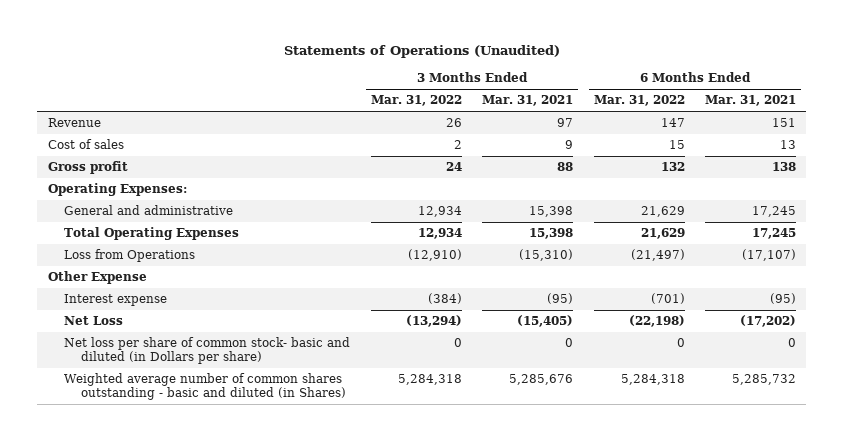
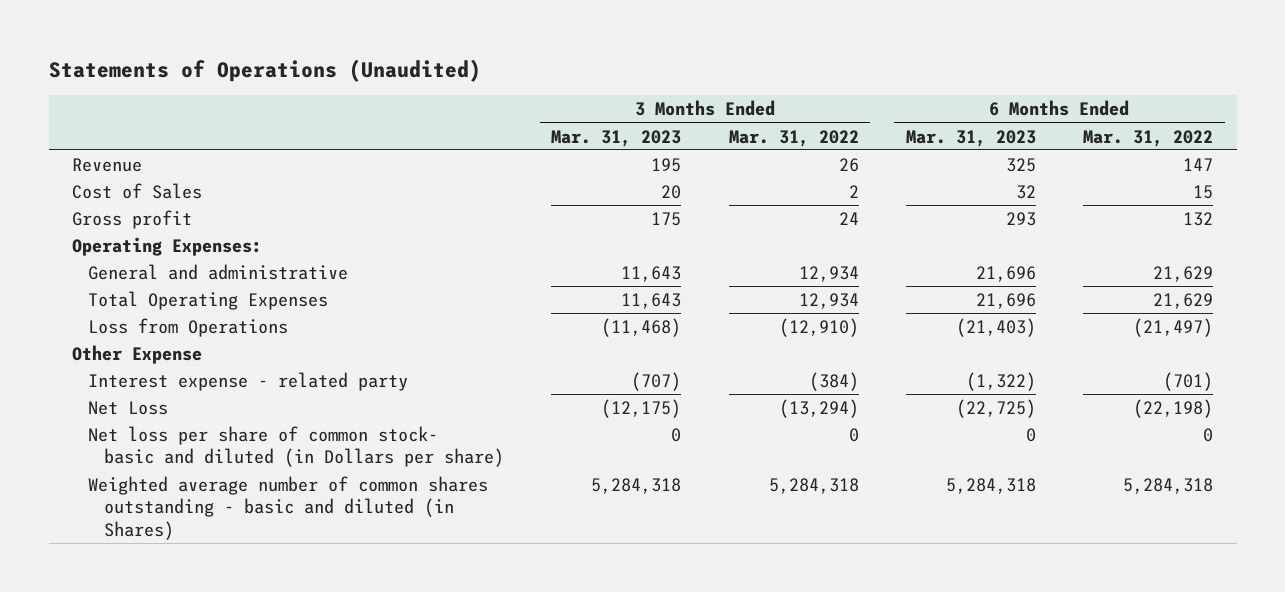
[482,95,574,107] Mar. 31, 2021 -> none
[705,95,797,107] Mar. 31, 2021 -> none
none -> [551,129,682,147] Mar. 31, 2023
none -> [905,129,1036,147] Mar. 31, 2023
[47,139,124,150] Cost of sales -> [72,183,203,200] Cost of Sales
[64,294,168,307] Interest expense -> [88,372,409,392] Interest expense - related party

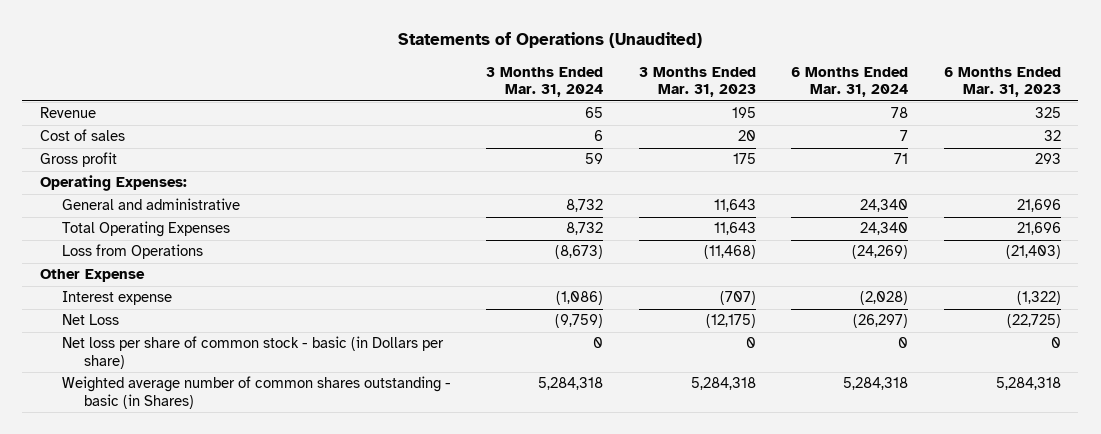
[728,129,859,147] Mar. 31, 2022 -> none
[1083,129,1214,147] Mar. 31, 2022 -> none
none -> [486,66,604,98] 3 Months Ended Mar. 31, 2024
none -> [791,66,909,98] 6 Months Ended Mar. 31, 2024
[72,183,203,200] Cost of Sales -> [39,129,125,142] Cost of sales
[88,372,409,392] Interest expense - related party -> [61,291,172,306] Interest expense
[88,426,505,468] Net loss per share of common stock- basic and diluted (in Dollars per share) -> [61,336,444,370] Net loss per share of common stock - basic (in Dollars per share)
[88,476,489,540] Weighted average number of common shares outstanding - basic and diluted (in Shares) -> [61,376,451,410] Weighted average number of common shares outstanding - basic (in Shares)

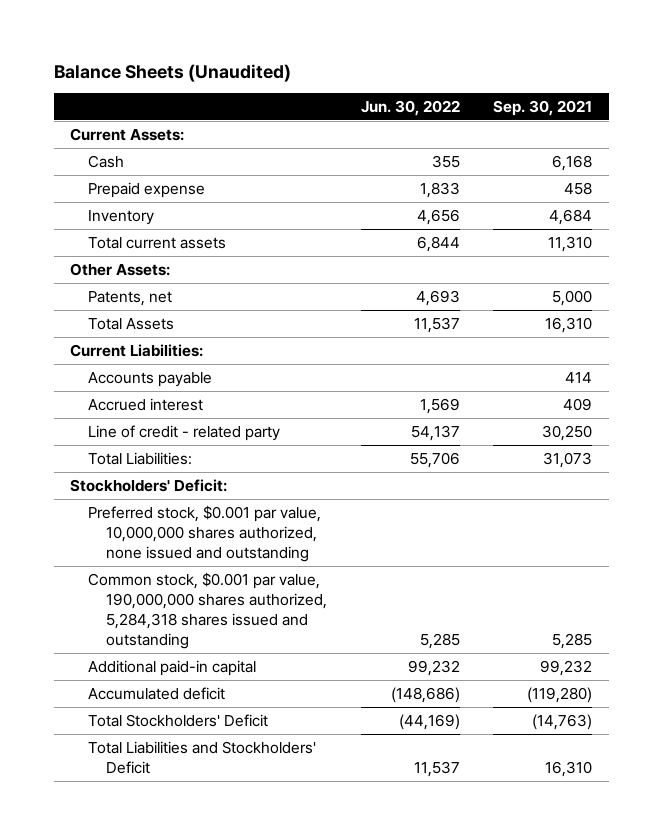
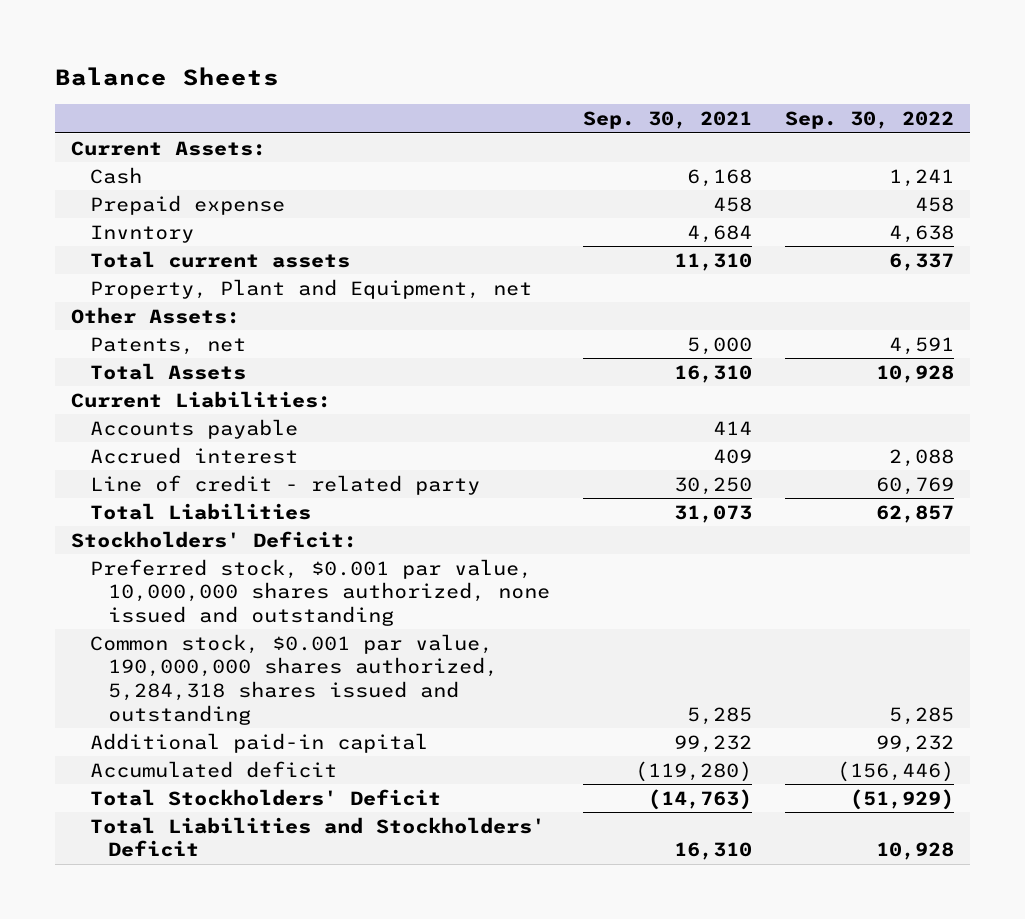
[53,63,291,82] Balance Sheets (Unaudited) -> [55,66,280,86] Balance Sheets
[360,100,460,117] Jun. 30, 2022 -> none
none -> [784,111,954,130] Sep. 30, 2022
[88,209,155,225] Inventory -> [89,224,194,243] Invntory
none -> [89,278,532,299] Property, Plant and Equipment, net
[88,451,193,465] Total Liabilities: -> [89,502,311,520] Total Liabilities

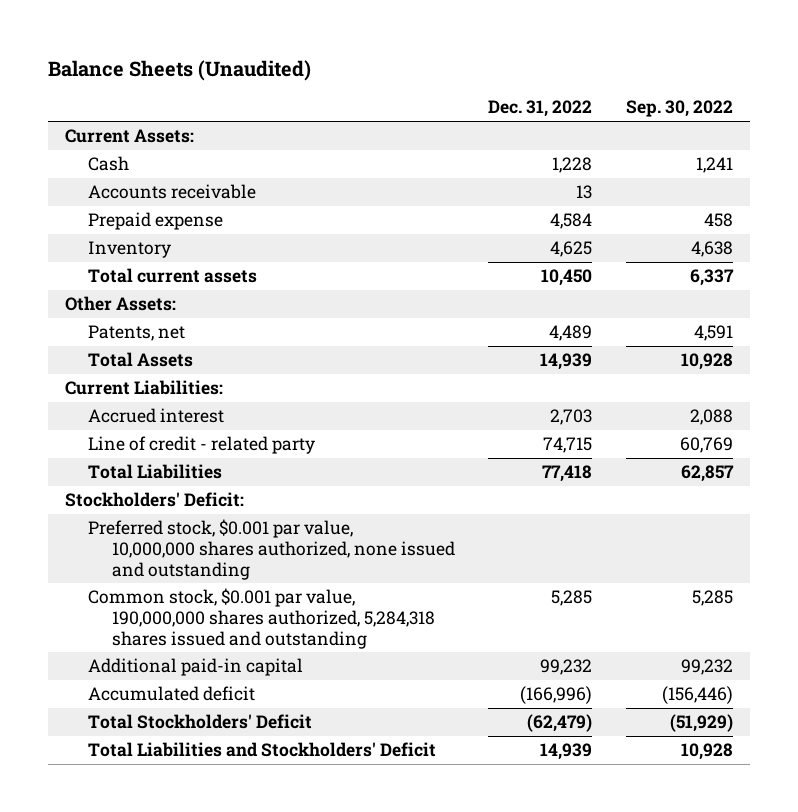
[55,66,280,86] Balance Sheets -> [48,59,312,81] Balance Sheets (Unaudited)
[583,111,753,130] Sep. 30, 2021 -> none
none -> [488,100,593,118] Dec. 31, 2022
none -> [88,184,257,200] Accounts receivable
[89,224,194,243] Invntory -> [88,241,172,259] Inventory
[89,278,532,299] Property, Plant and Equipment, net -> none
[89,418,298,439] Accounts payable -> none

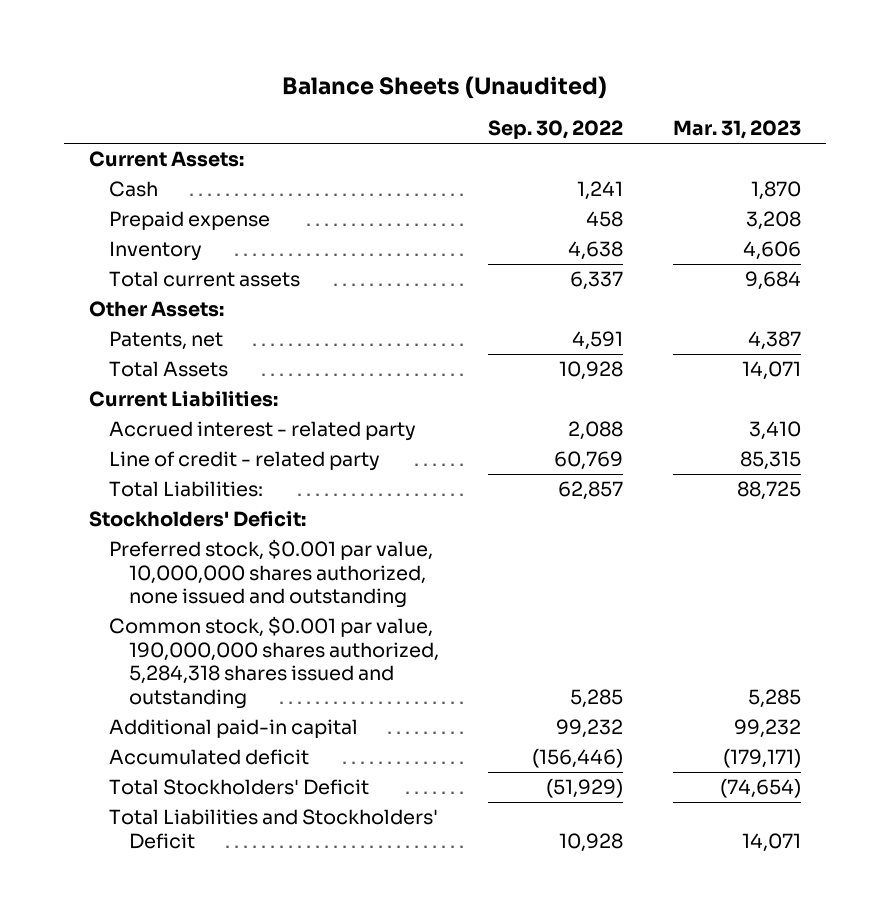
[488,100,593,118] Dec. 31, 2022 -> none
none -> [673,120,802,140] Mar. 31, 2023
[88,184,257,200] Accounts receivable -> none
[88,408,225,424] Accrued interest -> [108,421,416,442] Accrued interest - related party
[88,464,223,480] Total Liabilities -> [108,481,263,498] Total Liabilities:

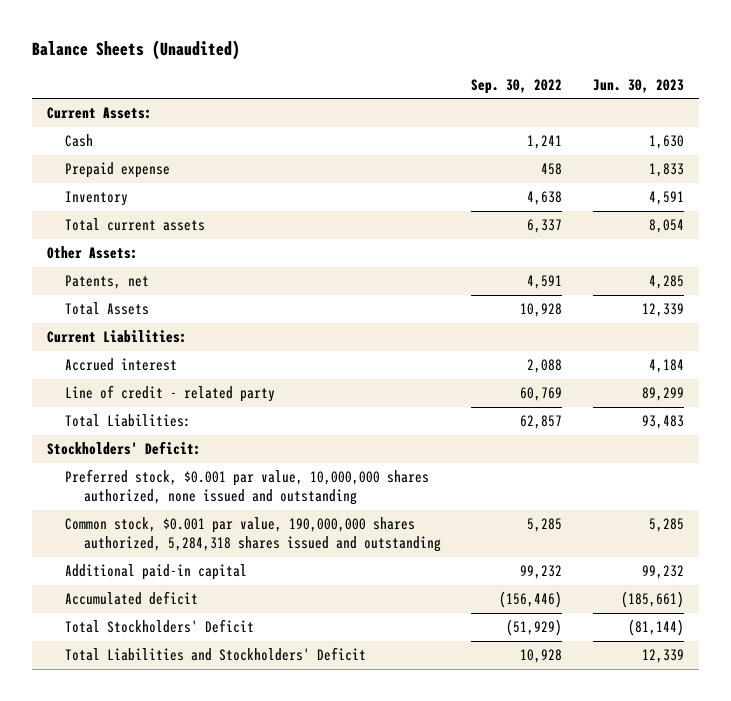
[673,120,802,140] Mar. 31, 2023 -> none
none -> [592,78,684,93] Jun. 30, 2023
[108,421,416,442] Accrued interest - related party -> [65,358,178,372] Accrued interest

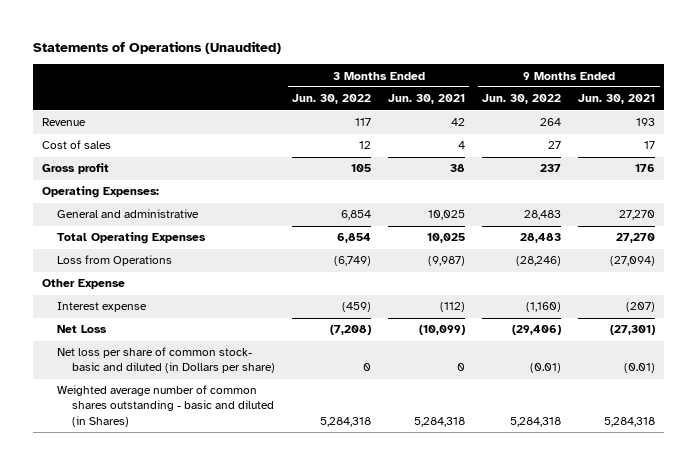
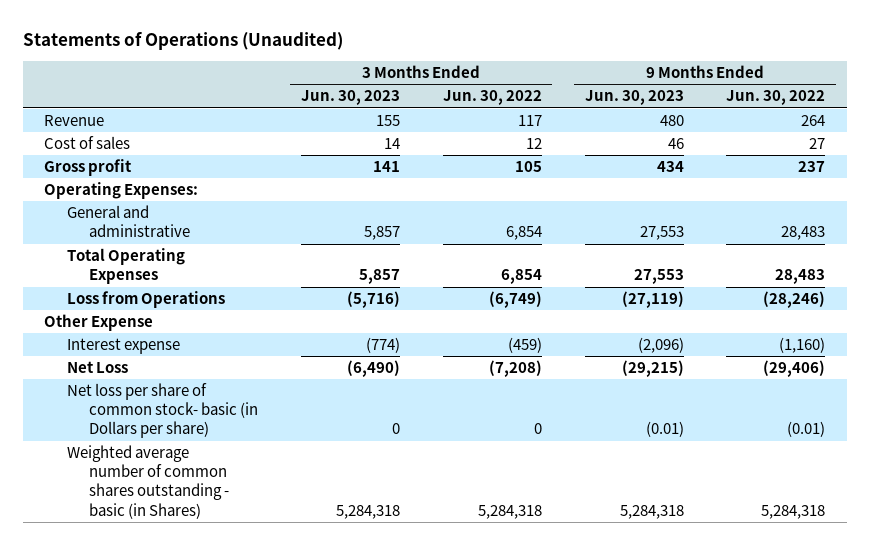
[388,94,466,105] Jun. 30, 2021 -> none
[578,94,656,105] Jun. 30, 2021 -> none
none -> [301,90,401,106] Jun. 30, 2023
none -> [584,90,684,106] Jun. 30, 2023
[56,347,275,374] Net loss per share of common stock- basic and diluted (in Dollars per share) -> [66,383,259,439] Net loss per share of common stock- basic (in Dollars per share)
[56,385,274,427] Weighted average number of common shares outstanding - basic and diluted (in Shares) -> [66,445,230,519] Weighted average number of common shares outstanding - basic (in Shares)

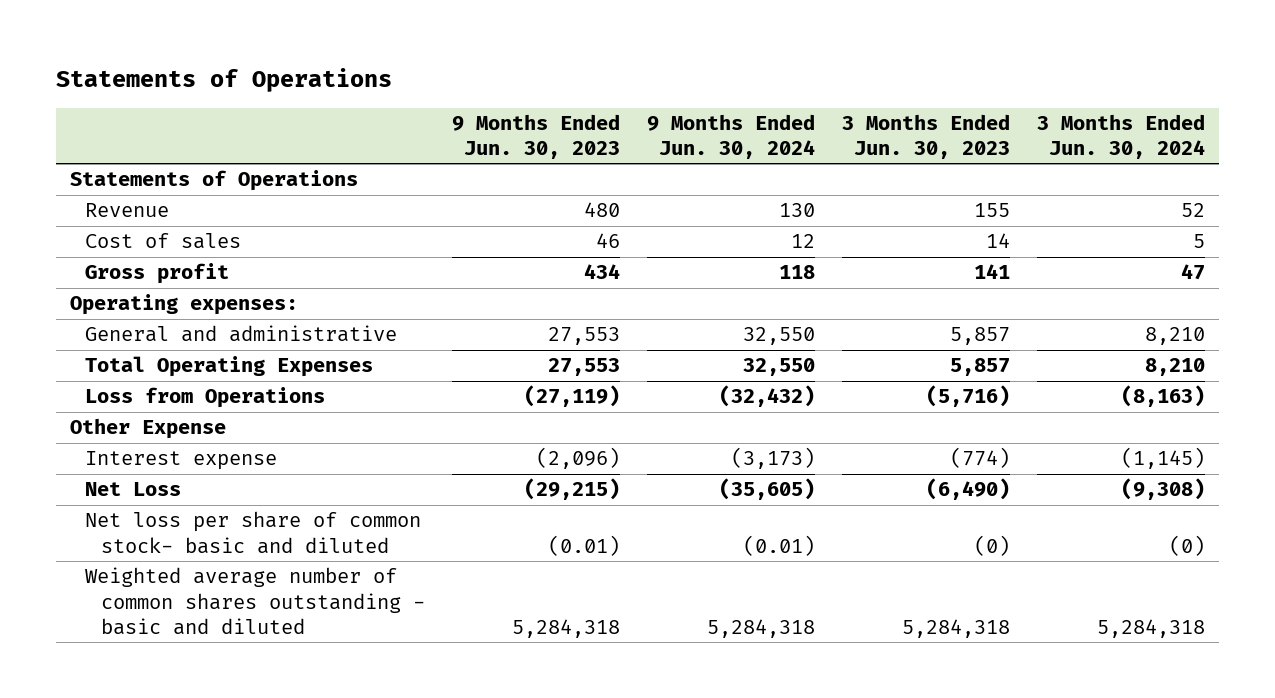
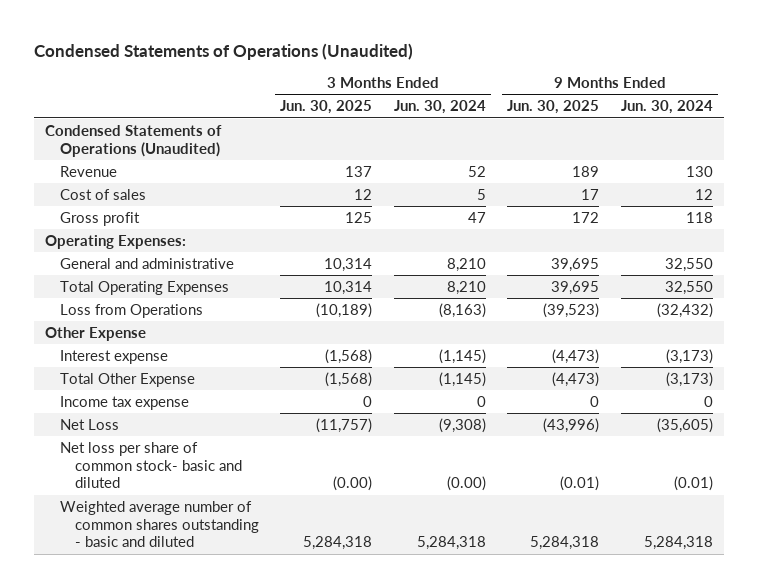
[56,68,393,93] Statements of Operations -> [34,42,414,60] Condensed Statements of Operations (Unaudited)
[452,114,621,160] 9 Months Ended Jun. 30, 2023 -> none
[842,114,1011,160] 3 Months Ended Jun. 30, 2023 -> none
none -> [280,100,373,115] Jun. 30, 2025
none -> [507,100,600,115] Jun. 30, 2025
[69,170,358,192] Statements of Operations -> [45,124,223,157] Condensed Statements of Operations (Unaudited)
[69,294,298,316] Operating expenses: -> [45,234,187,249] Operating Expenses:
none -> [59,372,195,387] Total Other Expense
none -> [59,395,189,410] Income tax expense
[1169,534,1206,556] (0) -> [446,476,486,492] (0.00)

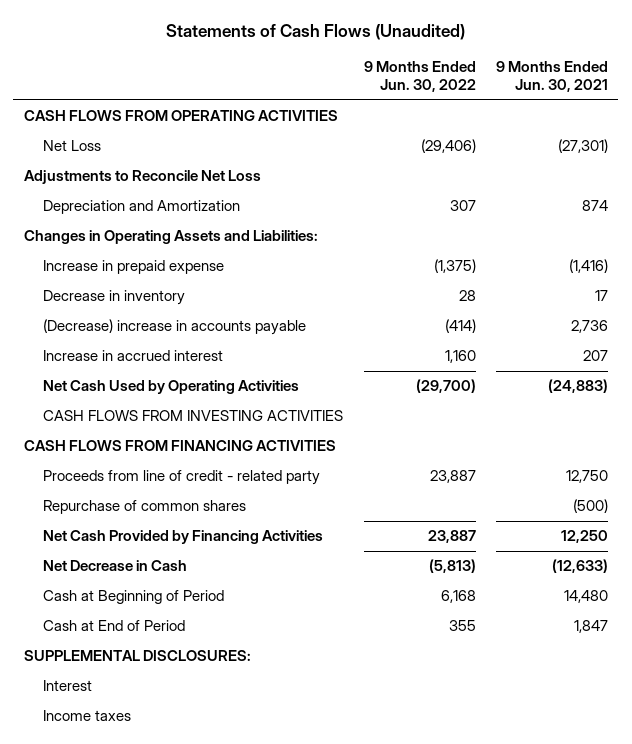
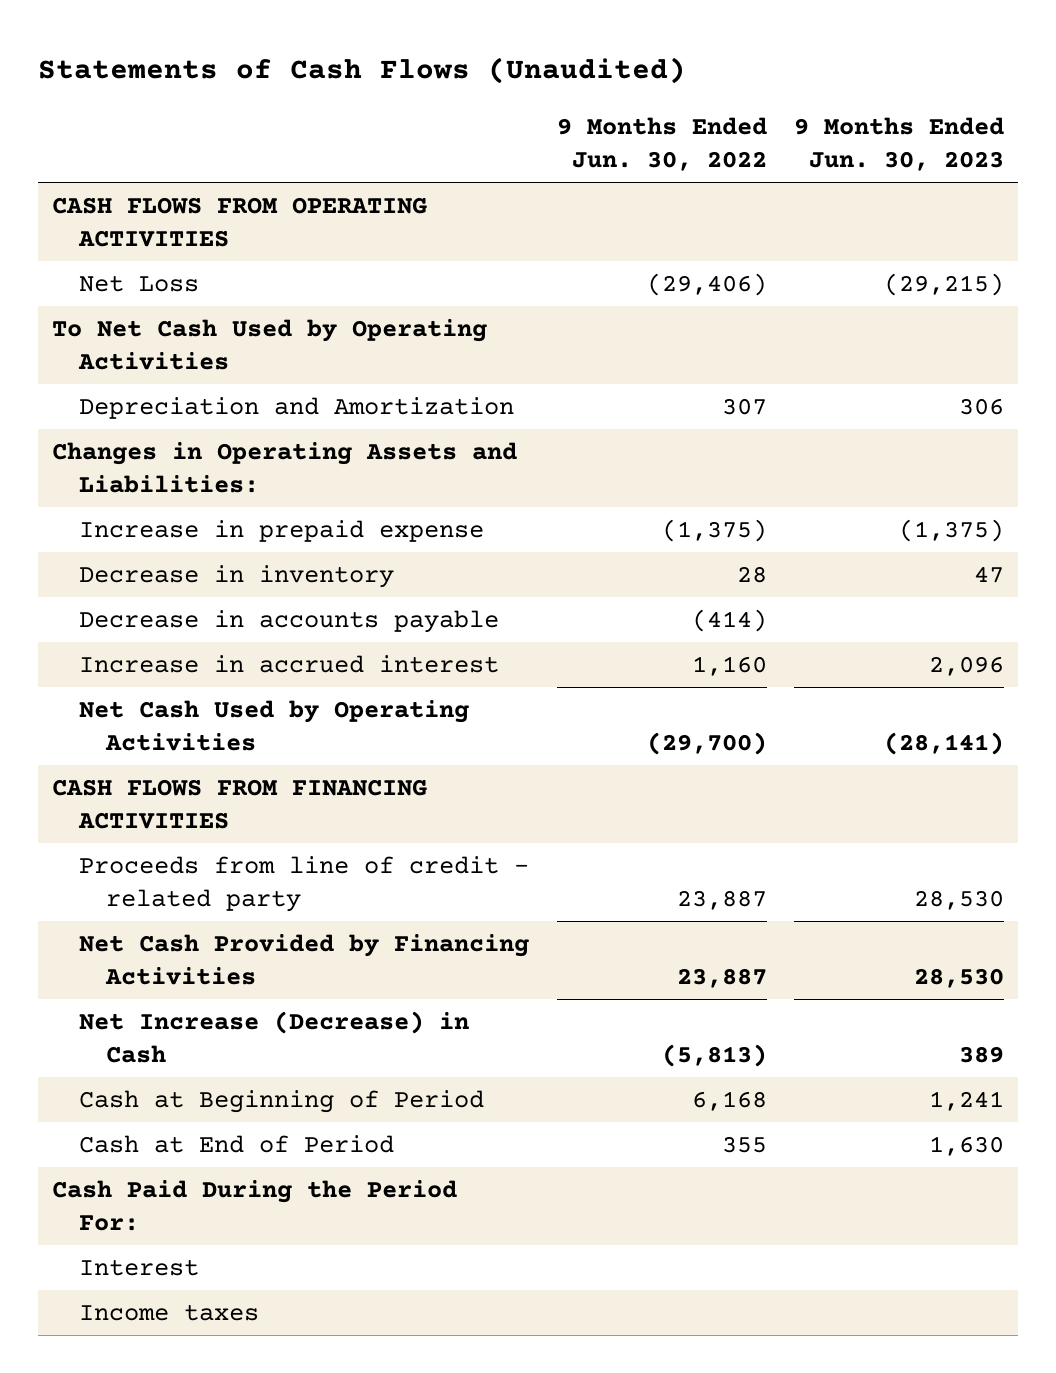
[495,60,608,93] 9 Months Ended Jun. 30, 2021 -> none
none -> [794,116,1005,171] 9 Months Ended Jun. 30, 2023
[23,170,261,185] Adjustments to Reconcile Net Loss -> none
none -> [52,319,488,370] To Net Cash Used by Operating Activities
[43,319,307,336] (Decrease) increase in accounts payable -> [79,610,500,634] Decrease in accounts payable
[43,410,344,422] CASH FLOWS FROM INVESTING ACTIVITIES -> none
[43,500,247,515] Repurchase of common shares -> none
[43,560,188,572] Net Decrease in Cash -> [79,1011,470,1063] Net Increase (Decrease) in Cash
[23,650,251,662] SUPPLEMENTAL DISCLOSURES: -> none
none -> [52,1180,458,1231] Cash Paid During the Period For:

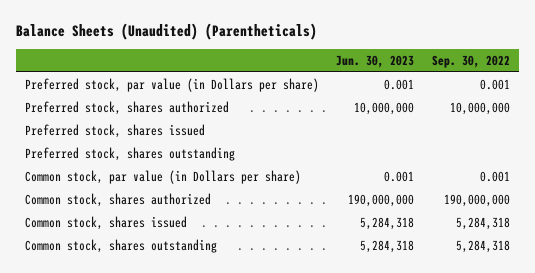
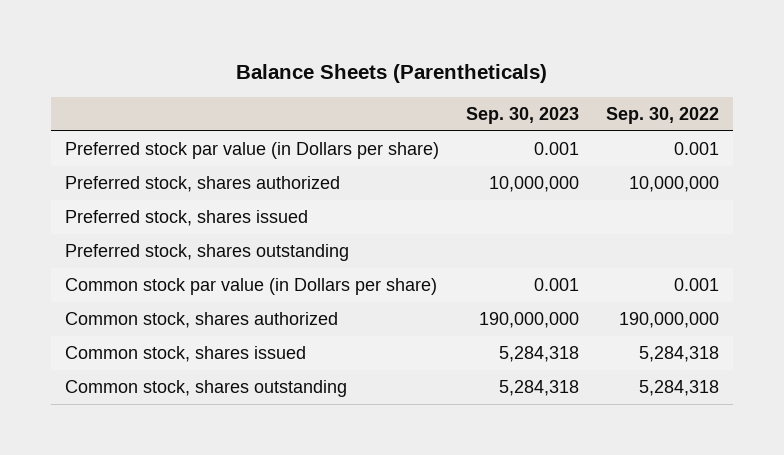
[15,22,317,40] Balance Sheets (Unaudited) (Parentheticals) -> [236,63,548,83] Balance Sheets (Parentheticals)
[336,54,415,68] Jun. 30, 2023 -> none
none -> [466,106,580,124] Sep. 30, 2023
[24,78,319,93] Preferred stock, par value (in Dollars per share) -> [64,142,439,160] Preferred stock par value (in Dollars per share)
[24,170,301,185] Common stock, par value (in Dollars per share) -> [64,278,437,296] Common stock par value (in Dollars per share)

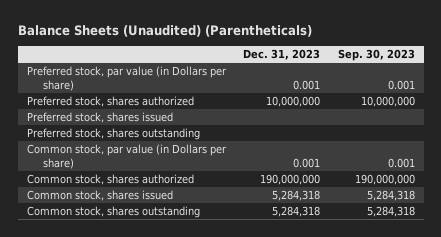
[236,63,548,83] Balance Sheets (Parentheticals) -> [17,24,312,37] Balance Sheets (Unaudited) (Parentheticals)
[606,106,720,124] Sep. 30, 2022 -> none
none -> [243,49,321,61] Dec. 31, 2023
[64,142,439,160] Preferred stock par value (in Dollars per share) -> [26,66,227,91] Preferred stock, par value (in Dollars per share)
[64,278,437,296] Common stock par value (in Dollars per share) -> [26,144,227,169] Common stock, par value (in Dollars per share)

